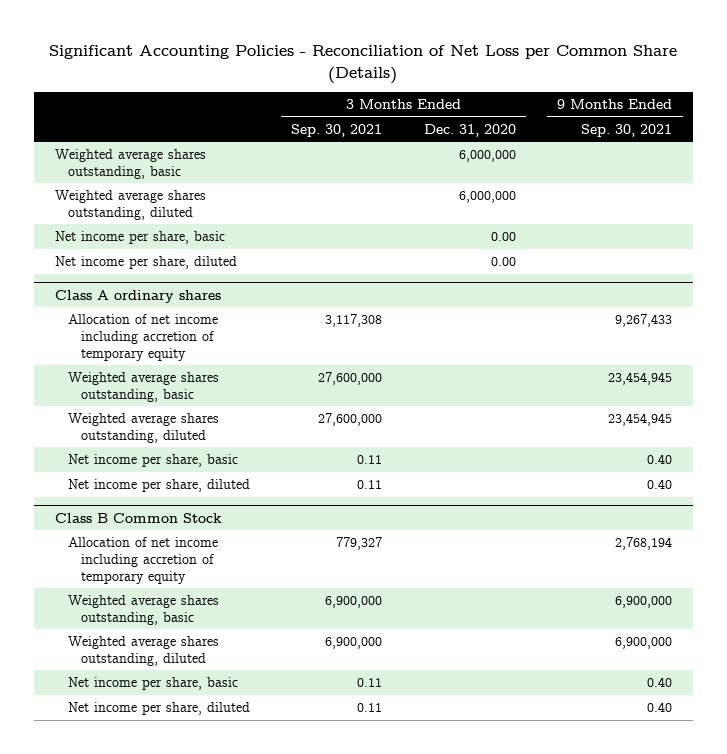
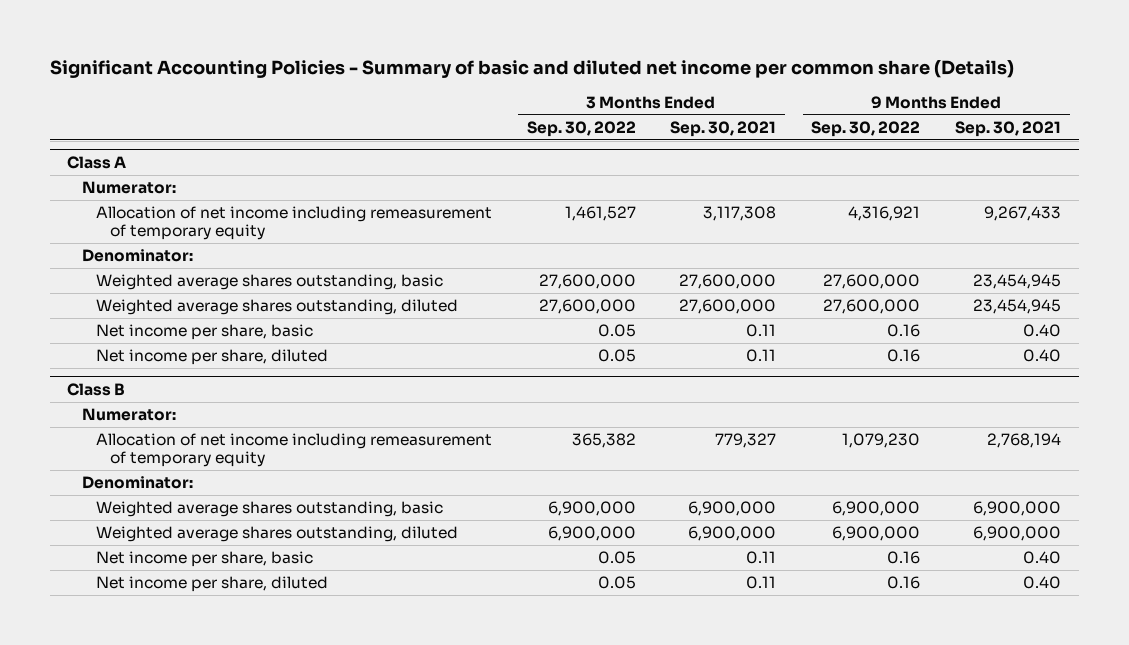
[49,44,678,84] Significant Accounting Policies - Reconciliation of Net Loss per Common Share (Details) -> [49,60,1014,79] Significant Accounting Policies - Summary of basic and diluted net income per common share (Details)
[423,123,516,137] Dec. 31, 2020 -> none
none -> [526,120,636,137] Sep. 30, 2022
none -> [811,120,921,137] Sep. 30, 2022
[54,149,206,179] Weighted average shares outstanding, basic -> none
[54,190,206,220] Weighted average shares outstanding, diluted -> none
[54,231,225,245] Net income per share, basic -> none
[54,256,237,270] Net income per share, diluted -> none
[54,289,221,303] Class A ordinary shares -> [67,156,127,170] Class A
none -> [81,181,176,195] Numerator:
[67,314,218,361] Allocation of net income including accretion of temporary equity -> [95,206,492,240] Allocation of net income including remeasurement of temporary equity
none -> [81,249,193,263] Denominator:
[54,512,222,523] Class B Common Stock -> [67,383,126,397] Class B
none -> [81,408,176,422] Numerator:
[67,537,218,584] Allocation of net income including accretion of temporary equity -> [95,433,492,467] Allocation of net income including remeasurement of temporary equity
none -> [81,476,193,490] Denominator:

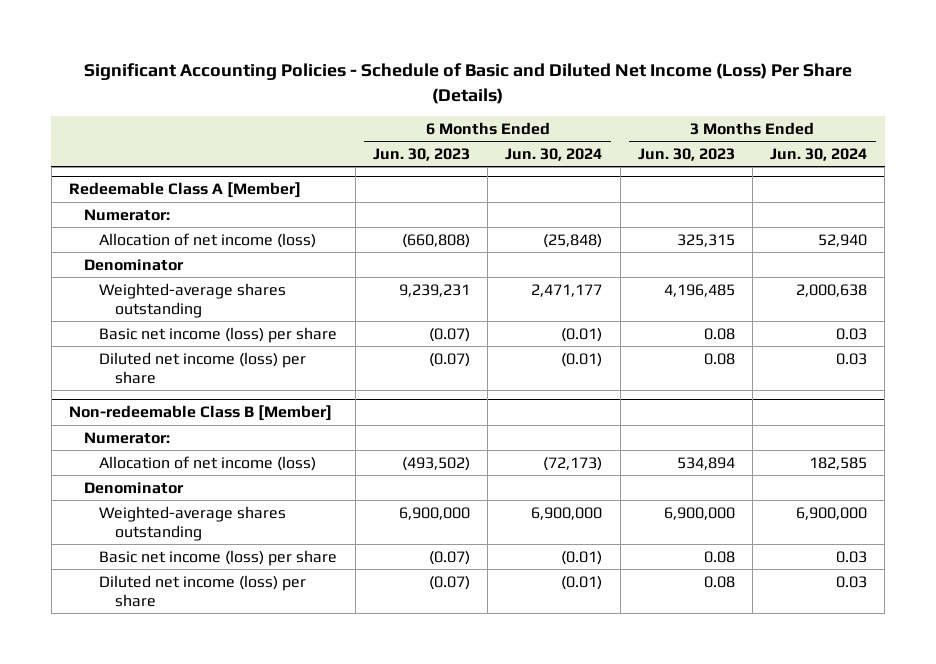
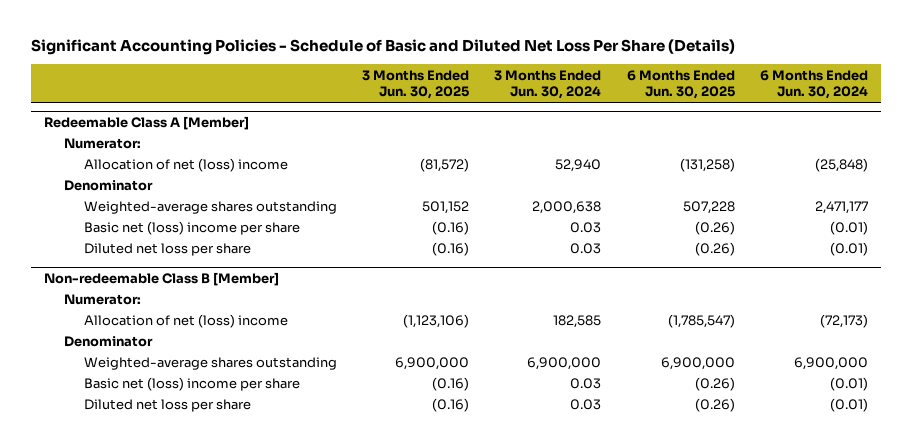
[84,63,853,104] Significant Accounting Policies - Schedule of Basic and Diluted Net Income (Loss) Per Share (Details) -> [31,39,736,56] Significant Accounting Policies - Schedule of Basic and Diluted Net Loss Per Share (Details)
[372,147,470,161] Jun. 30, 2023 -> none
[637,147,735,161] Jun. 30, 2023 -> none
none -> [362,69,470,100] 3 Months Ended Jun. 30, 2025
none -> [626,69,735,100] 6 Months Ended Jun. 30, 2025
[99,232,317,248] Allocation of net income (loss) -> [83,158,288,173] Allocation of net (loss) income
[99,326,338,343] Basic net income (loss) per share -> [83,221,300,236] Basic net (loss) income per share
[99,351,307,385] Diluted net income (loss) per share -> [83,243,251,257] Diluted net loss per share
[99,455,317,471] Allocation of net income (loss) -> [83,314,288,329] Allocation of net (loss) income
[99,549,338,566] Basic net income (loss) per share -> [83,377,300,392] Basic net (loss) income per share
[99,574,307,608] Diluted net income (loss) per share -> [83,399,251,413] Diluted net loss per share

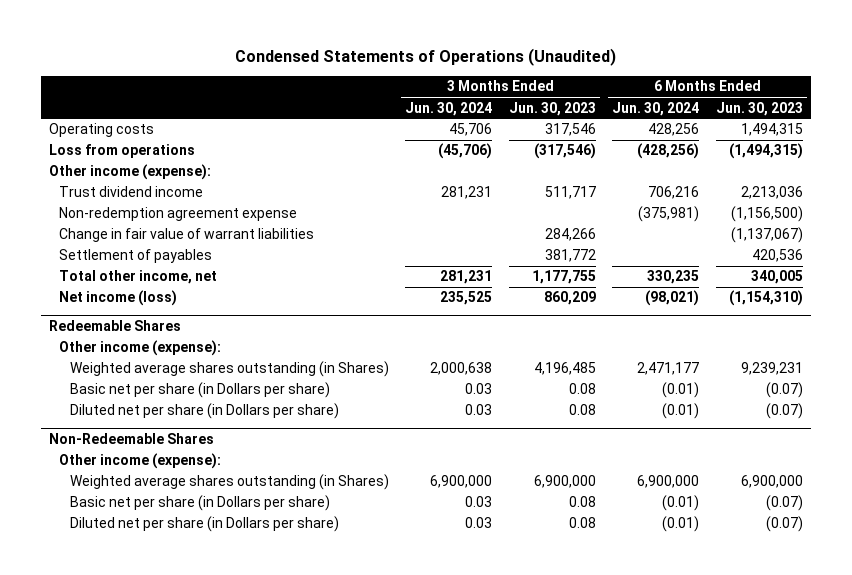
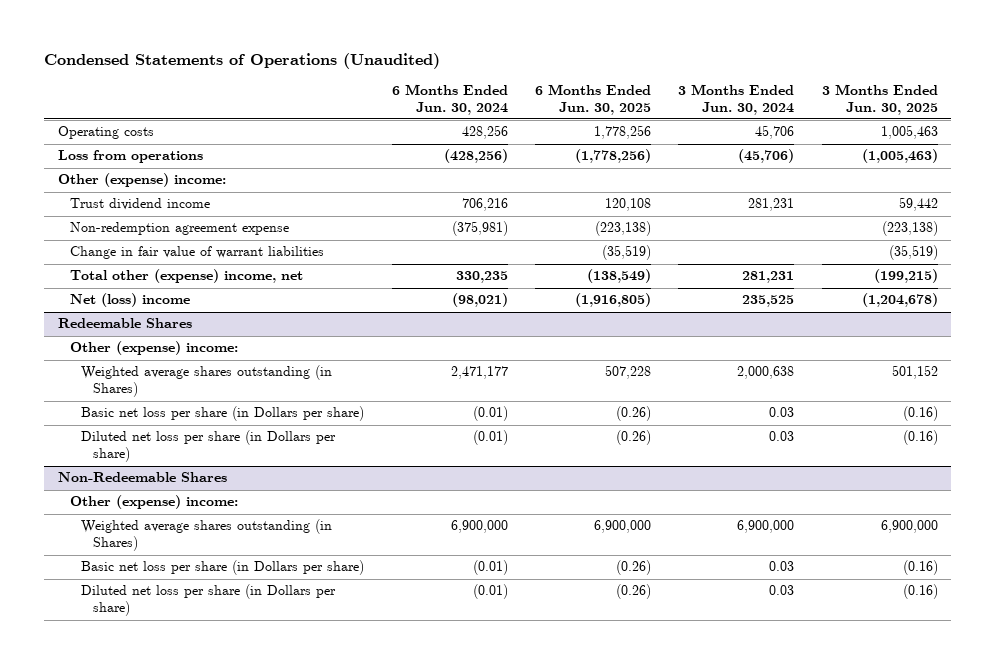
[508,101,596,116] Jun. 30, 2023 -> none
[715,101,803,116] Jun. 30, 2023 -> none
none -> [534,83,651,115] 6 Months Ended Jun. 30, 2025
none -> [821,83,938,115] 3 Months Ended Jun. 30, 2025
[49,164,212,181] Other income (expense): -> [58,173,227,188] Other (expense) income:
[59,249,213,264] Settlement of payables -> none
[59,270,218,285] Total other income, net -> [69,269,303,284] Total other (expense) income, net
[59,290,178,307] Net income (loss) -> [69,293,190,308] Net (loss) income
[59,340,222,357] Other income (expense): -> [69,341,238,356] Other (expense) income:
[69,382,330,399] Basic net per share (in Dollars per share) -> [81,406,365,422] Basic net loss per share (in Dollars per share)
[69,403,339,420] Diluted net per share (in Dollars per share) -> [81,430,337,463] Diluted net loss per share (in Dollars per share)
[59,453,222,470] Other income (expense): -> [69,495,238,510] Other (expense) income:
[69,495,330,512] Basic net per share (in Dollars per share) -> [81,560,365,576] Basic net loss per share (in Dollars per share)
[69,516,339,533] Diluted net per share (in Dollars per share) -> [81,584,337,617] Diluted net loss per share (in Dollars per share)

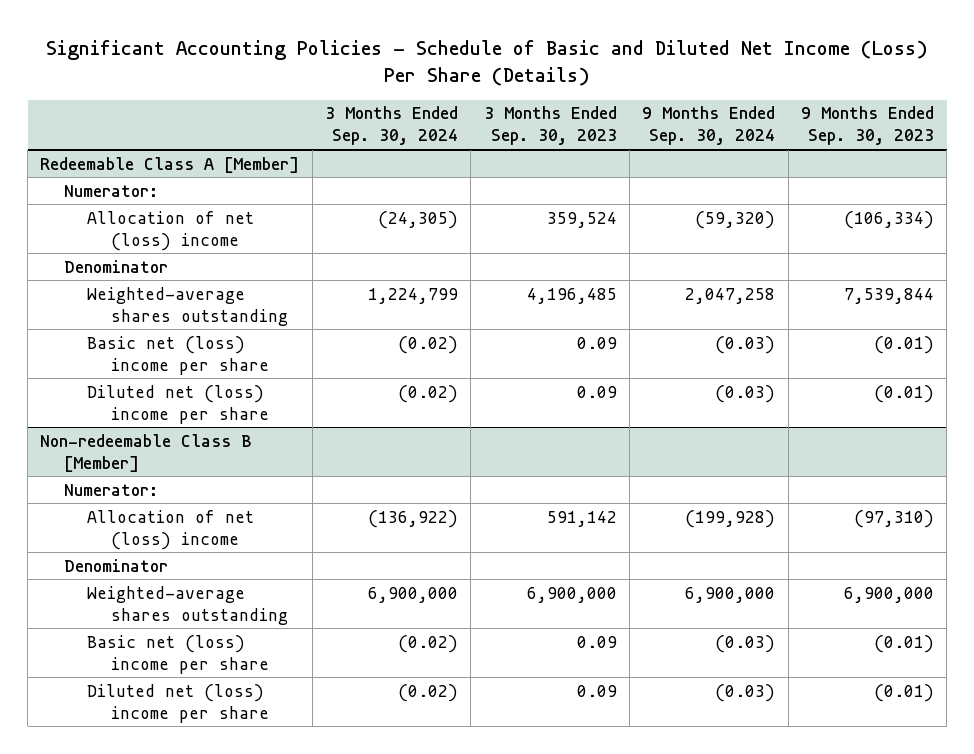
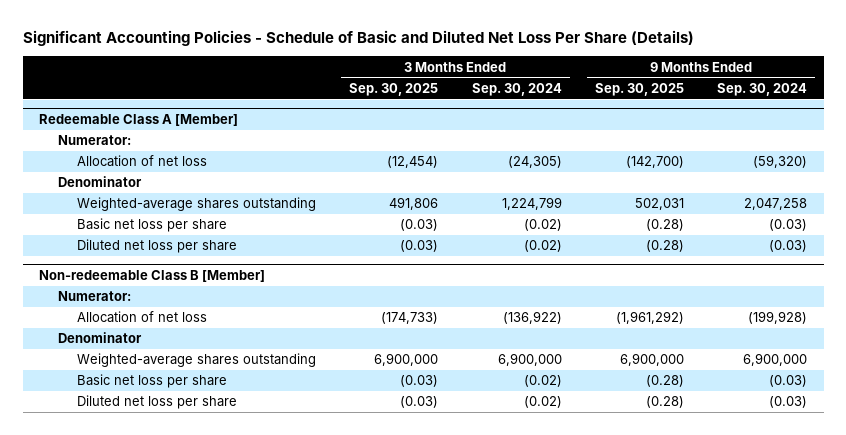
[46,39,929,87] Significant Accounting Policies - Schedule of Basic and Diluted Net Income (Loss) Per Share (Details) -> [22,30,694,47] Significant Accounting Policies - Schedule of Basic and Diluted Net Loss Per Share (Details)
[483,106,617,146] 3 Months Ended Sep. 30, 2023 -> none
[800,106,934,146] 9 Months Ended Sep. 30, 2023 -> none
none -> [349,83,439,97] Sep. 30, 2025
none -> [594,83,684,97] Sep. 30, 2025
[87,210,255,251] Allocation of net (loss) income -> [77,155,208,168] Allocation of net loss
[87,335,269,375] Basic net (loss) income per share -> [77,218,228,233] Basic net loss per share
[87,384,269,424] Diluted net (loss) income per share -> [77,239,238,254] Diluted net loss per share
[87,509,255,550] Allocation of net (loss) income -> [77,311,208,324] Allocation of net loss
[87,634,269,674] Basic net (loss) income per share -> [77,374,228,389] Basic net loss per share
[87,683,269,723] Diluted net (loss) income per share -> [77,395,238,410] Diluted net loss per share

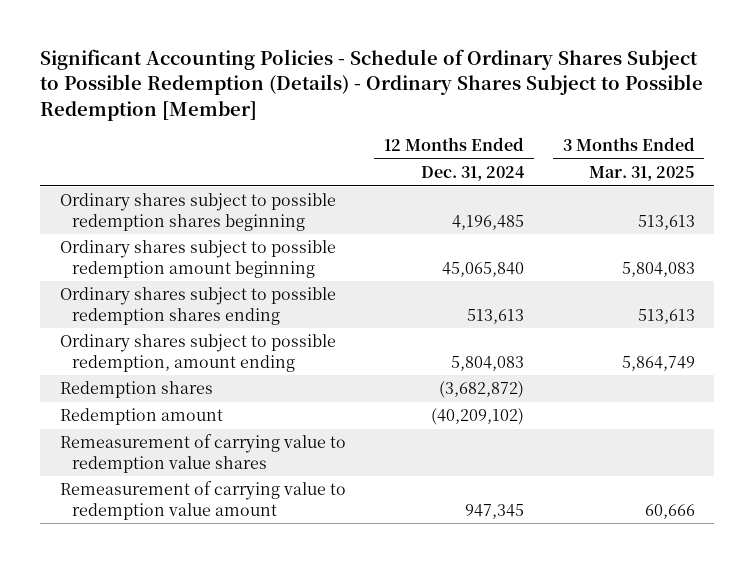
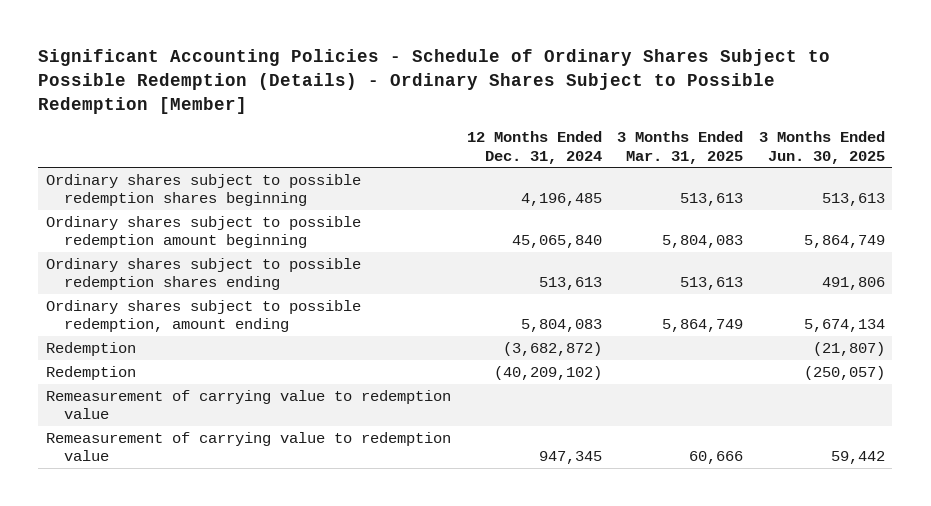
none -> [758,131,885,164] 3 Months Ended Jun. 30, 2025
[59,381,213,399] Redemption shares -> [46,342,137,357] Redemption
[59,408,223,426] Redemption amount -> [46,366,137,381] Redemption
[59,434,346,473] Remeasurement of carrying value to redemption value shares -> [46,390,452,420] Remeasurement of carrying value to redemption value
[59,481,346,520] Remeasurement of carrying value to redemption value amount -> [46,432,452,462] Remeasurement of carrying value to redemption value

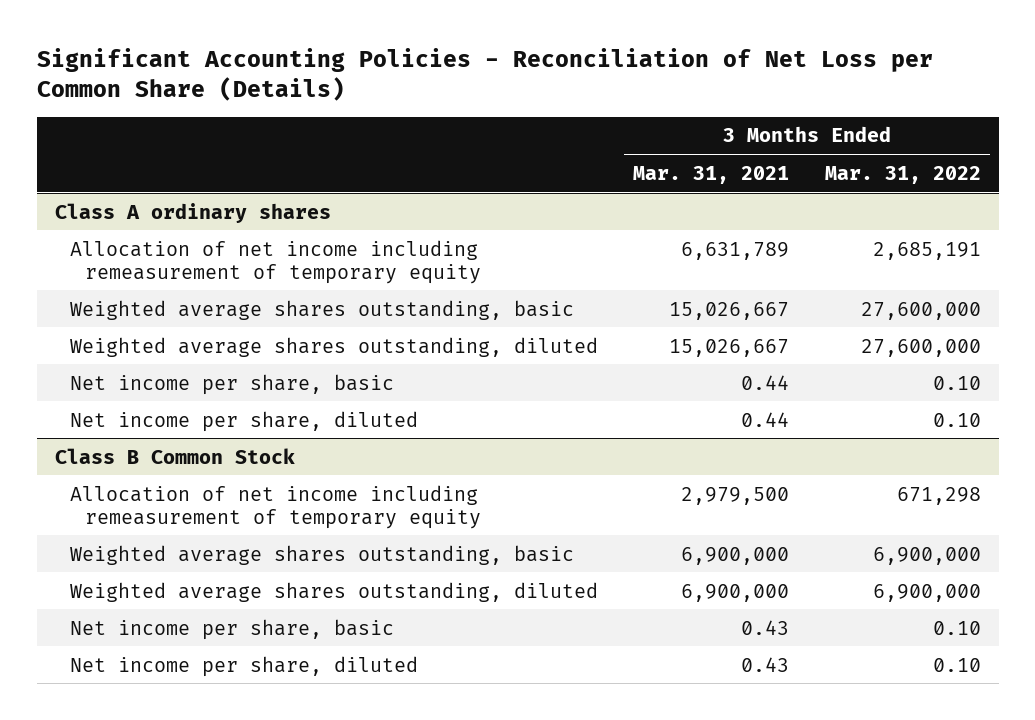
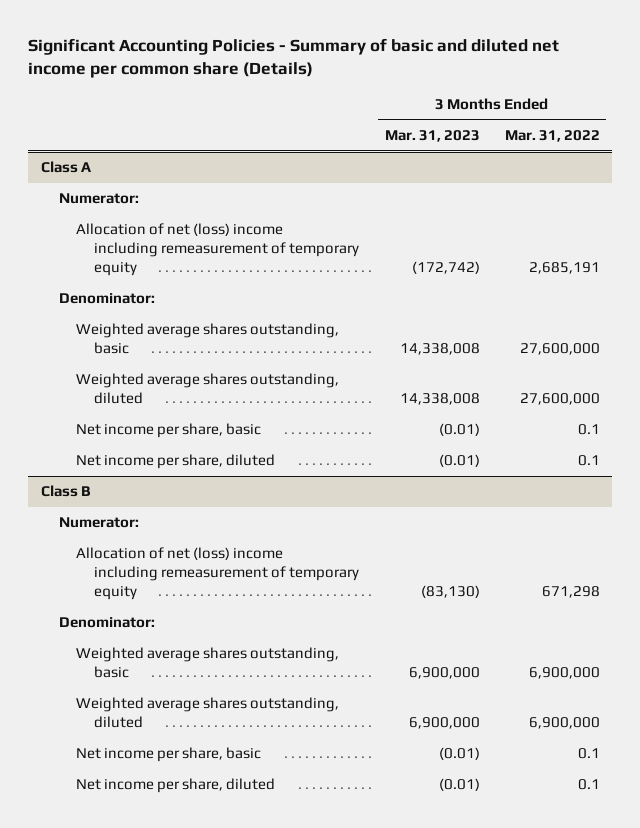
[36,48,933,102] Significant Accounting Policies - Reconciliation of Net Loss per Common Share (Details) -> [28,38,560,79] Significant Accounting Policies - Summary of basic and diluted net income per common share (Details)
[633,165,790,184] Mar. 31, 2021 -> none
none -> [384,130,480,143] Mar. 31, 2023
[54,202,331,223] Class A ordinary shares -> [40,161,91,174] Class A
none -> [58,193,139,205] Numerator:
[69,239,481,284] Allocation of net income including remeasurement of temporary equity -> [76,223,360,277] Allocation of net (loss) income including remeasurement of temporary equity
none -> [58,293,155,305] Denominator:
[932,375,981,390] 0.10 -> [577,424,600,436] 0.1
[932,412,981,427] 0.10 -> [577,455,600,467] 0.1
[54,447,295,464] Class B Common Stock -> [40,485,91,498] Class B
none -> [58,517,139,529] Numerator:
[69,484,481,529] Allocation of net income including remeasurement of temporary equity -> [76,547,360,601] Allocation of net (loss) income including remeasurement of temporary equity
none -> [58,617,155,629] Denominator:
[932,620,981,635] 0.10 -> [577,748,600,760] 0.1
[932,657,981,672] 0.10 -> [577,779,600,791] 0.1

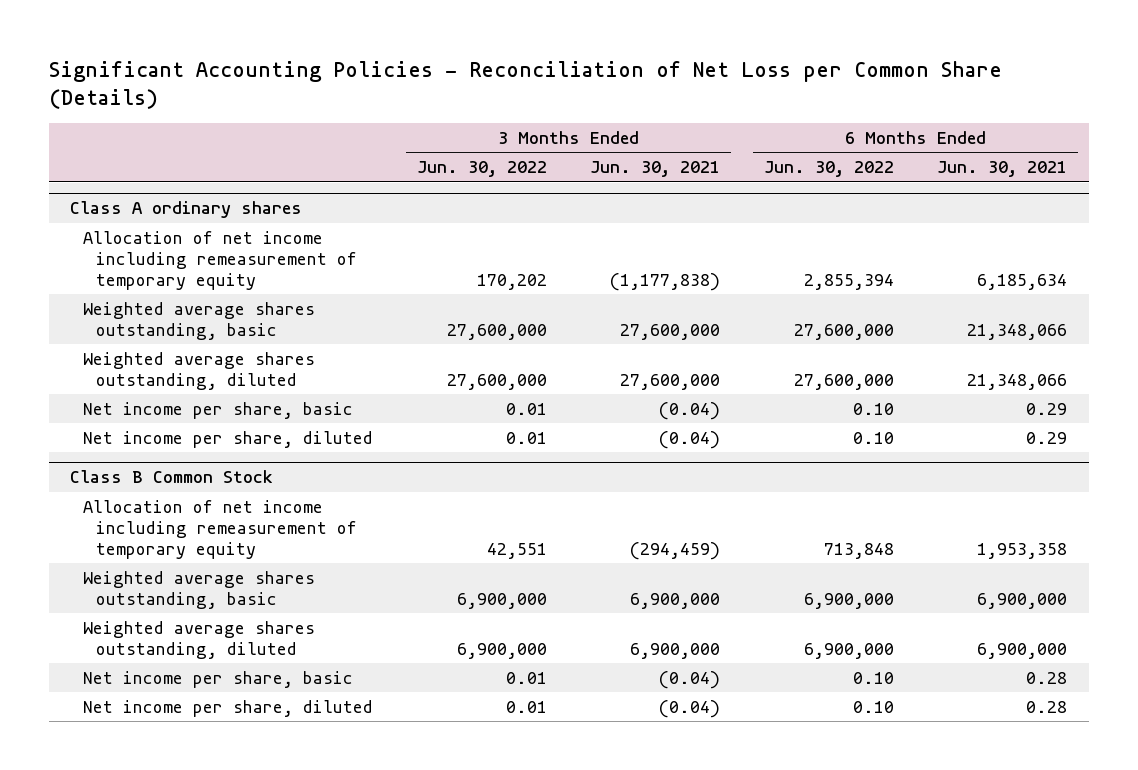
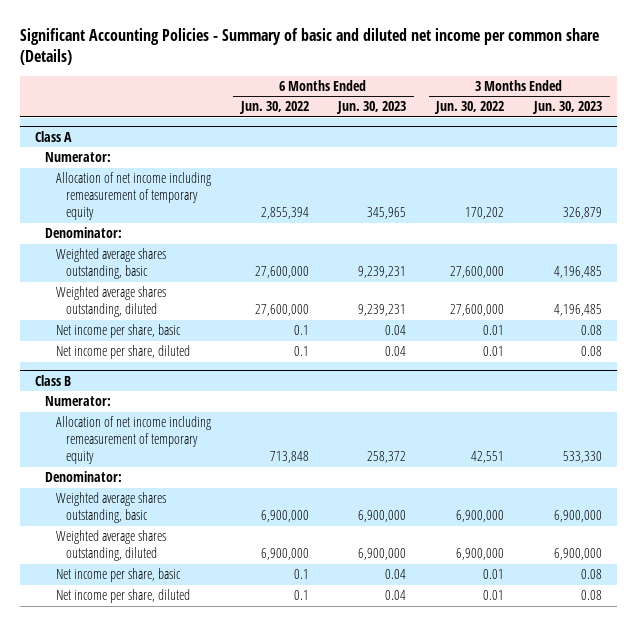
[48,60,1002,110] Significant Accounting Policies - Reconciliation of Net Loss per Common Share (Details) -> [20,28,600,66] Significant Accounting Policies - Summary of basic and diluted net income per common share (Details)
[590,161,721,178] Jun. 30, 2021 -> none
[937,161,1068,178] Jun. 30, 2021 -> none
none -> [336,101,407,115] Jun. 30, 2023
none -> [532,101,603,115] Jun. 30, 2023
[70,201,303,219] Class A ordinary shares -> [35,130,73,142] Class A
none -> [45,152,112,163] Numerator:
none -> [45,227,123,239] Denominator:
[852,402,894,415] 0.10 -> [293,325,309,336] 0.1
[852,431,894,444] 0.10 -> [293,346,309,357] 0.1
[70,470,274,484] Class B Common Stock -> [35,374,72,386] Class B
none -> [45,396,112,407] Numerator:
none -> [45,471,123,483] Denominator:
[852,671,894,684] 0.10 -> [293,569,309,580] 0.1
[852,700,894,713] 0.10 -> [293,590,309,601] 0.1

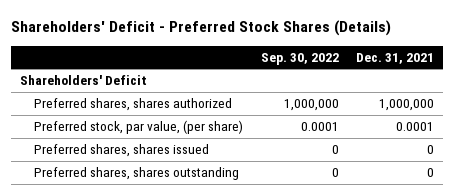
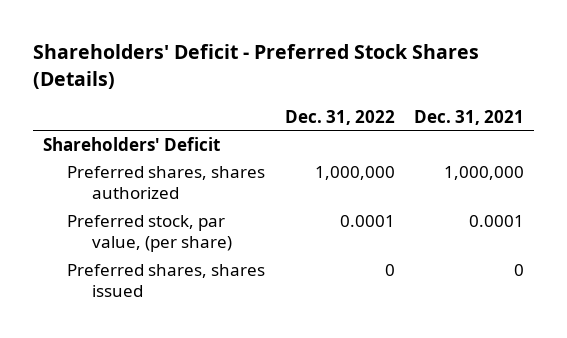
[260,52,339,65] Sep. 30, 2022 -> none
none -> [284,109,395,125] Dec. 31, 2022
[34,167,240,181] Preferred shares, shares outstanding -> none

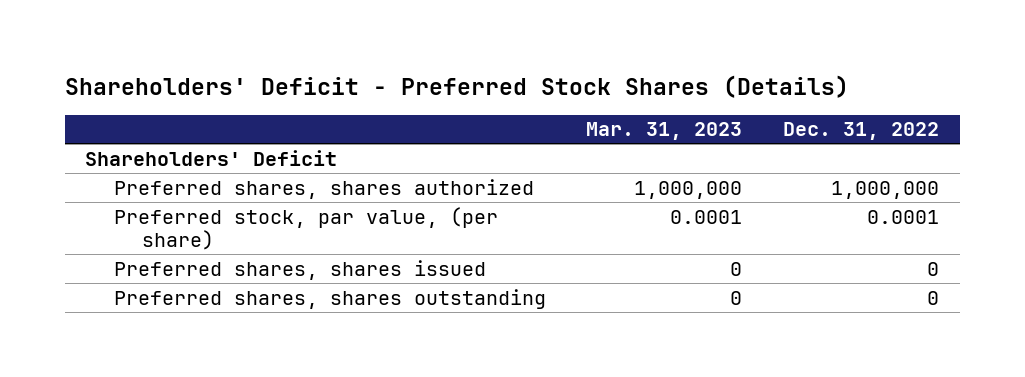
[414,109,525,125] Dec. 31, 2021 -> none
none -> [586,122,743,141] Mar. 31, 2023
none -> [113,288,546,309] Preferred shares, shares outstanding

